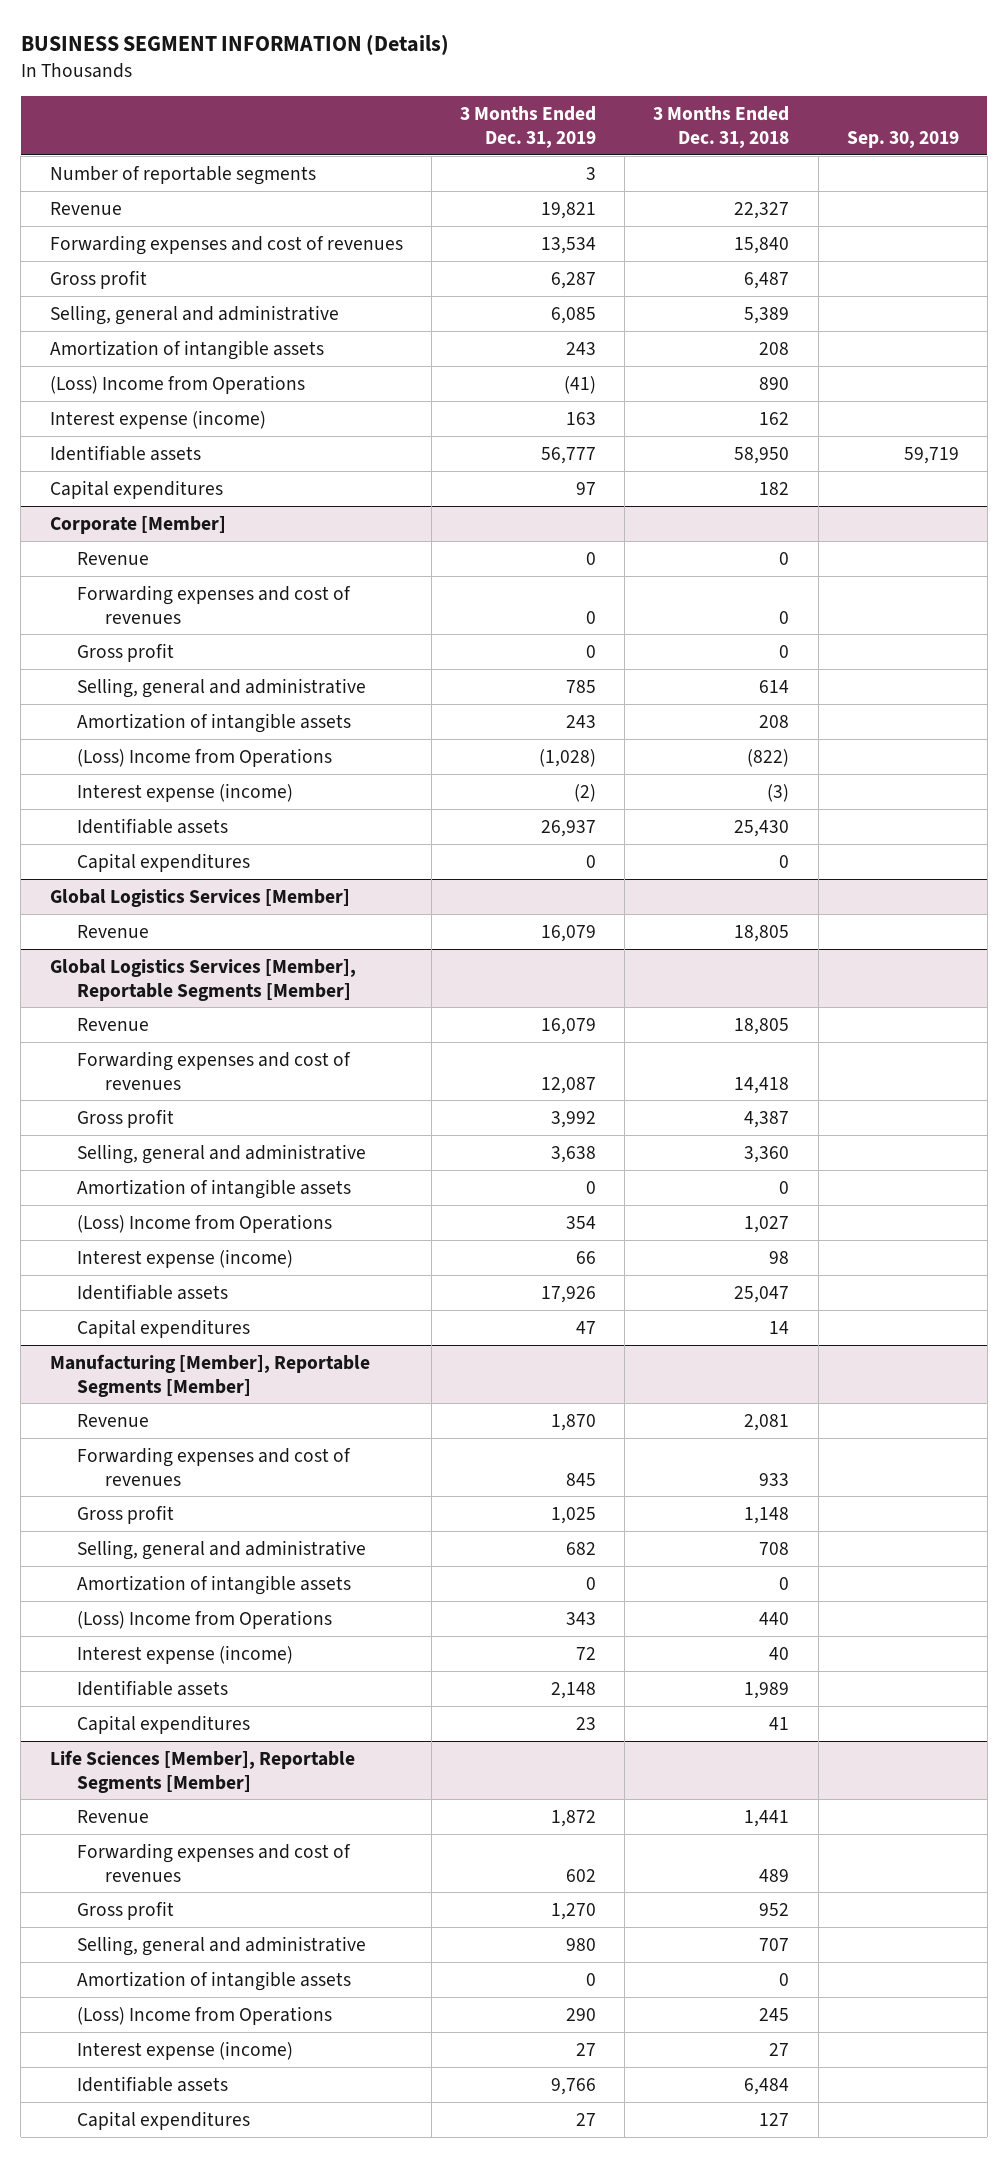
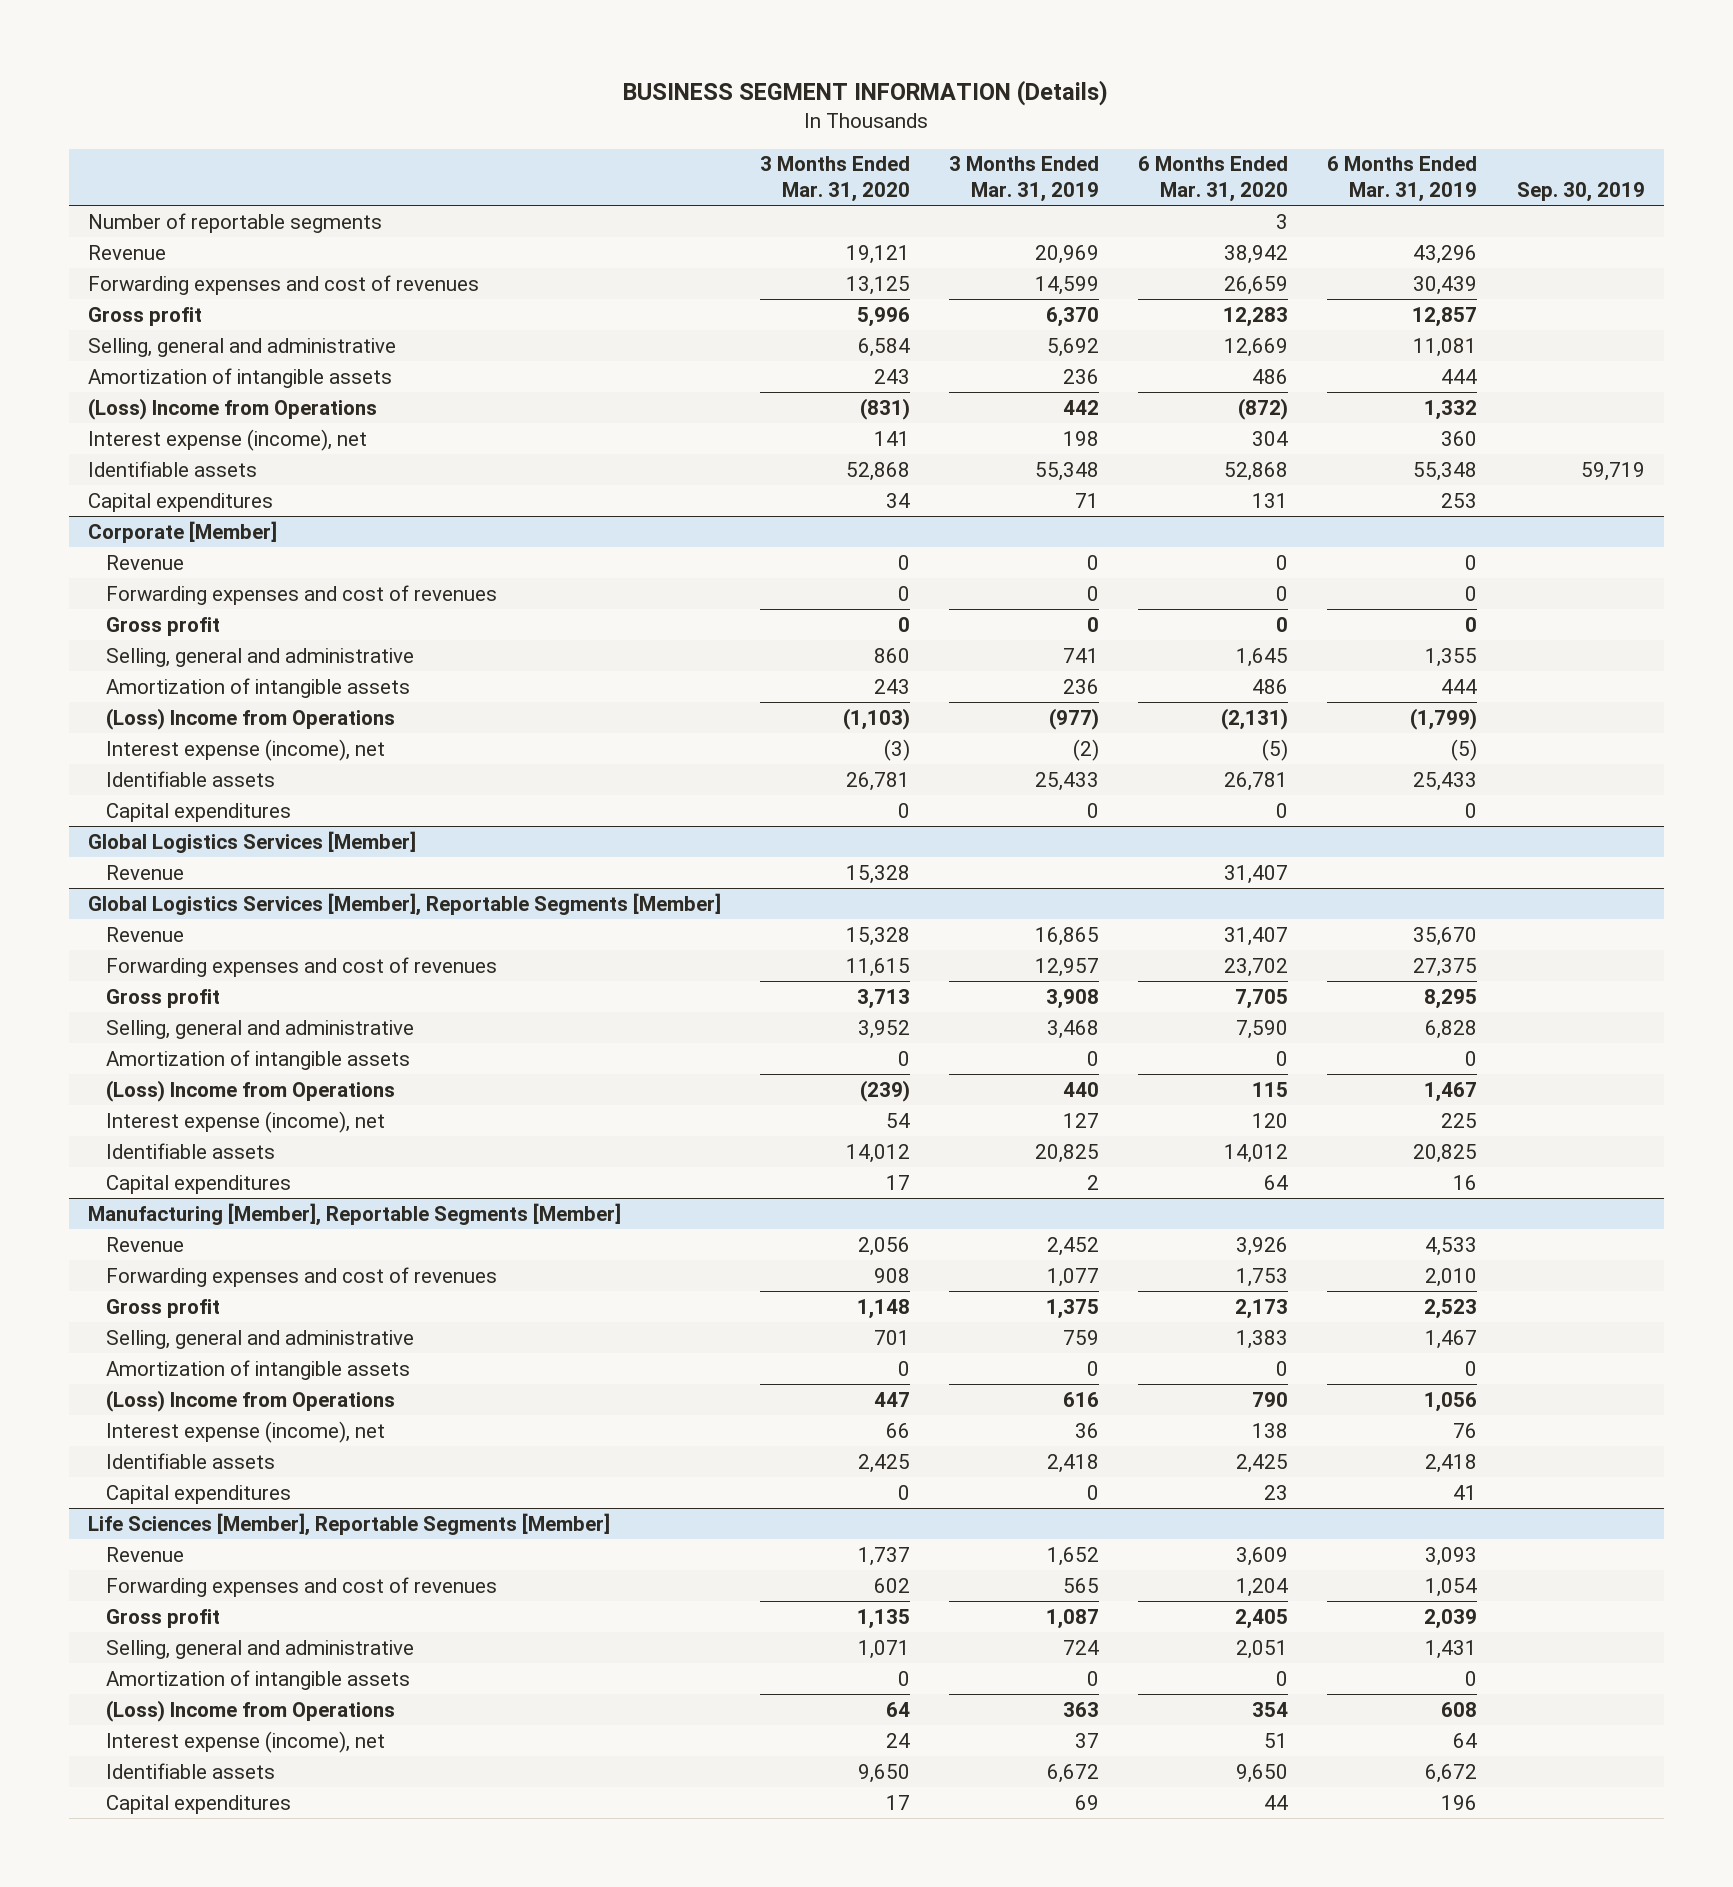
[459,105,596,148] 3 Months Ended Dec. 31, 2019 -> none
[653,105,790,148] 3 Months Ended Dec. 31, 2018 -> none
none -> [760,156,911,203] 3 Months Ended Mar. 31, 2020
none -> [949,156,1100,203] 3 Months Ended Mar. 31, 2019
none -> [1138,156,1289,203] 6 Months Ended Mar. 31, 2020
none -> [1327,156,1478,203] 6 Months Ended Mar. 31, 2019
[49,409,266,429] Interest expense (income) -> [88,428,368,451] Interest expense (income), net
[77,782,294,802] Interest expense (income) -> [105,738,385,761] Interest expense (income), net
[77,1248,294,1268] Interest expense (income) -> [105,1110,385,1133] Interest expense (income), net
[77,1644,294,1664] Interest expense (income) -> [105,1420,385,1443] Interest expense (income), net
[77,2040,294,2060] Interest expense (income) -> [105,1730,385,1753] Interest expense (income), net

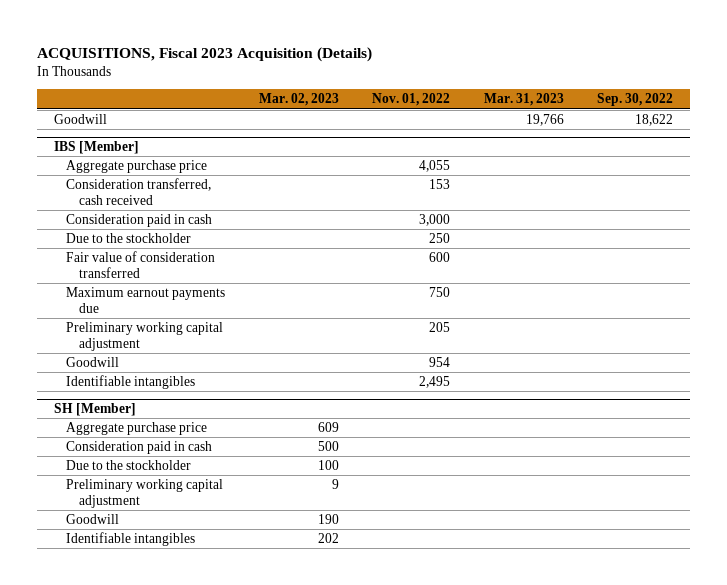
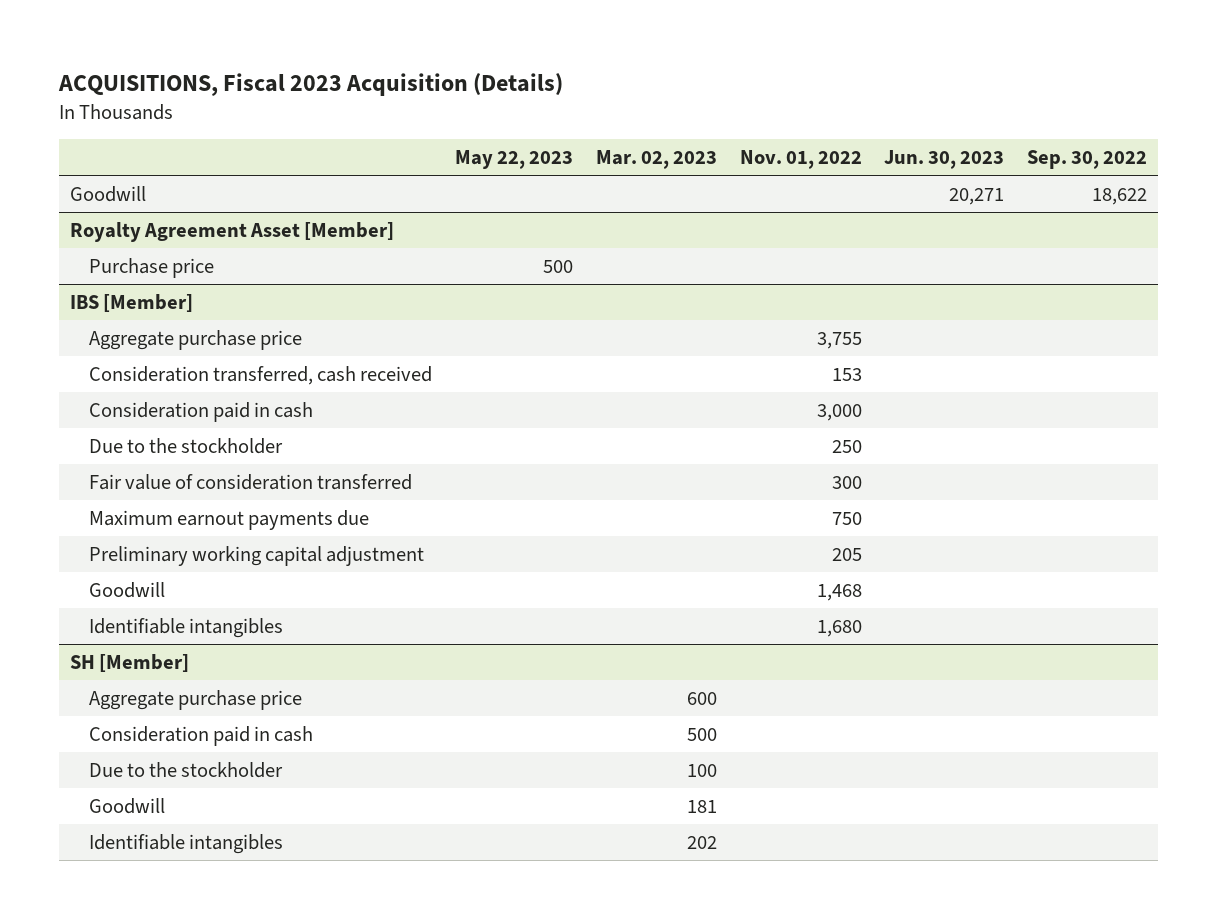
[483,93,564,107] Mar. 31, 2023 -> none
none -> [455,150,574,170] May 22, 2023
none -> [884,150,1005,170] Jun. 30, 2023
none -> [70,221,395,242] Royalty Agreement Asset [Member]
none -> [89,257,215,278] Purchase price
[419,160,451,173] 4,055 -> [816,331,862,349] 3,755
[429,252,451,263] 600 -> [831,475,862,489] 300
[429,357,451,368] 954 -> [816,583,862,601] 1,468
[419,376,451,389] 2,495 -> [816,619,862,637] 1,680
[317,422,339,433] 609 -> [686,691,717,705] 600
[66,479,224,509] Preliminary working capital adjustment -> none
[317,514,339,525] 190 -> [686,799,717,813] 181

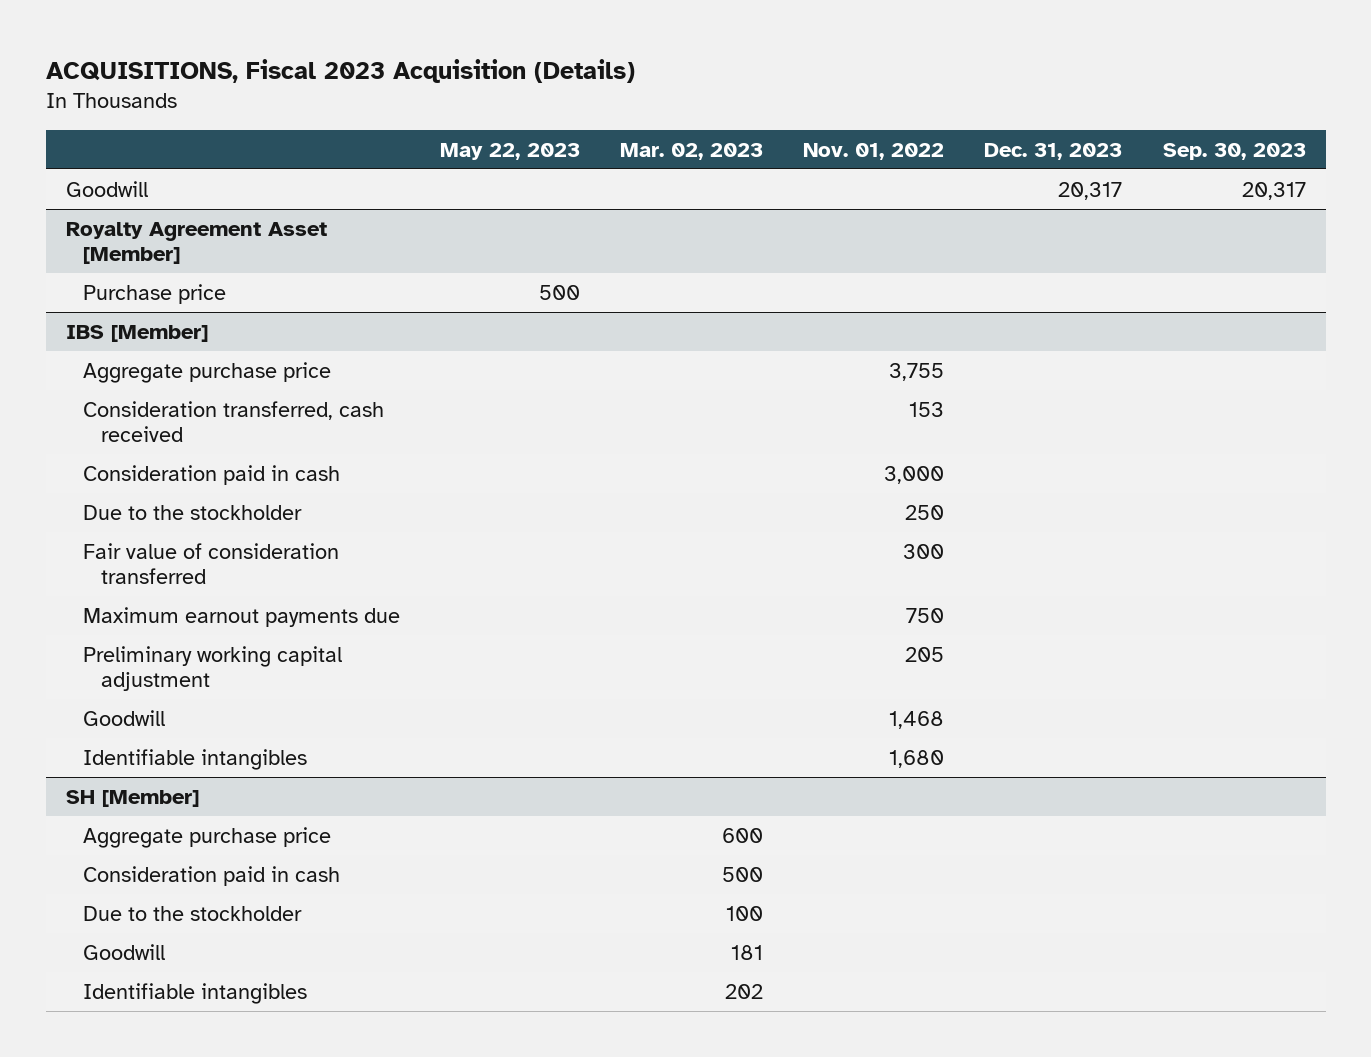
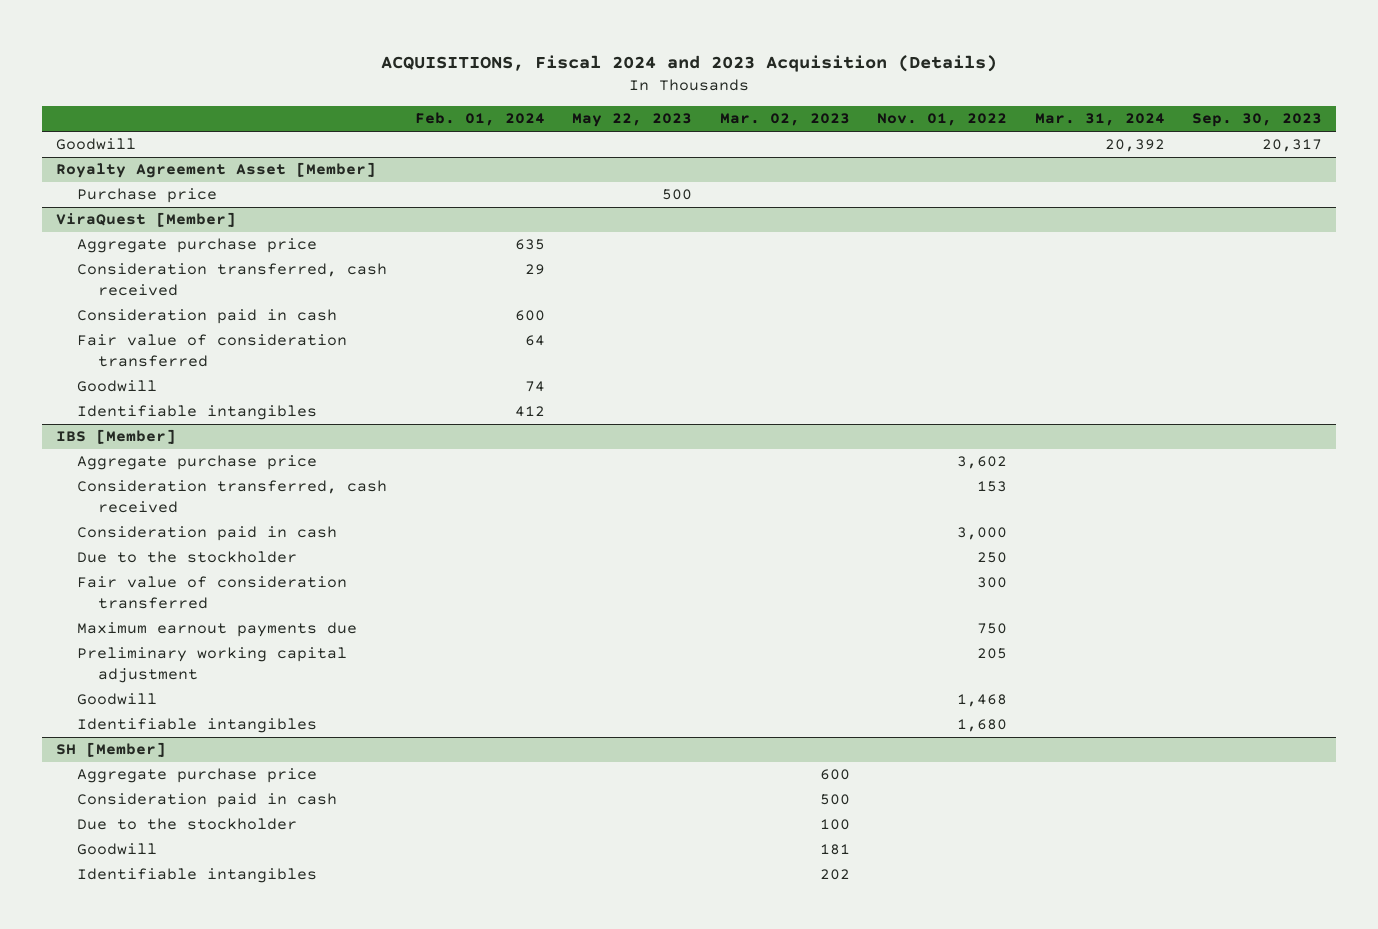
[45,59,635,84] ACQUISITIONS, Fiscal 2023 Acquisition (Details) -> [381,54,998,72] ACQUISITIONS, Fiscal 2024 and 2023 Acquisition (Details)
[984,142,1123,160] Dec. 31, 2023 -> none
none -> [414,112,545,127] Feb. 01, 2024
none -> [1034,113,1165,127] Mar. 31, 2024
none -> [56,212,237,228] ViraQuest [Member]
none -> [77,238,318,254] Aggregate purchase price
none -> [77,263,388,296] Consideration transferred, cash received
none -> [77,309,338,325] Consideration paid in cash
none -> [77,334,348,367] Fair value of consideration transferred
none -> [77,380,158,393] Goodwill
none -> [77,405,318,421] Identifiable intangibles
[889,362,945,381] 3,755 -> [957,456,1008,470] 3,602

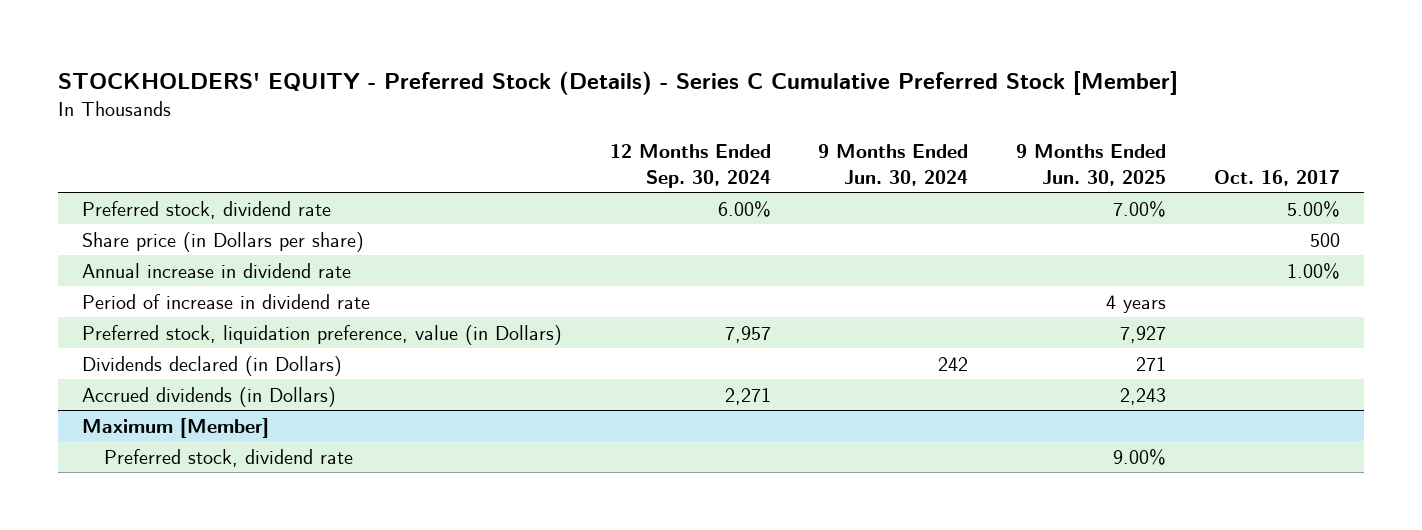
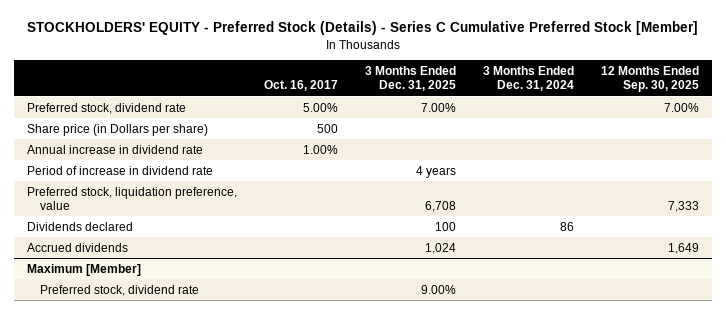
[609,144,771,188] 12 Months Ended Sep. 30, 2024 -> none
[818,144,969,186] 9 Months Ended Jun. 30, 2024 -> none
[1016,144,1167,186] 9 Months Ended Jun. 30, 2025 -> none
none -> [365,66,457,92] 3 Months Ended Dec. 31, 2025
none -> [483,66,575,92] 3 Months Ended Dec. 31, 2024
none -> [600,66,699,93] 12 Months Ended Sep. 30, 2025
[81,324,562,345] Preferred stock, liquidation preference, value (in Dollars) -> [27,186,238,210] Preferred stock, liquidation preference, value
[81,355,342,376] Dividends declared (in Dollars) -> [27,221,134,231] Dividends declared
[81,386,336,407] Accrued dividends (in Dollars) -> [27,242,129,252] Accrued dividends

